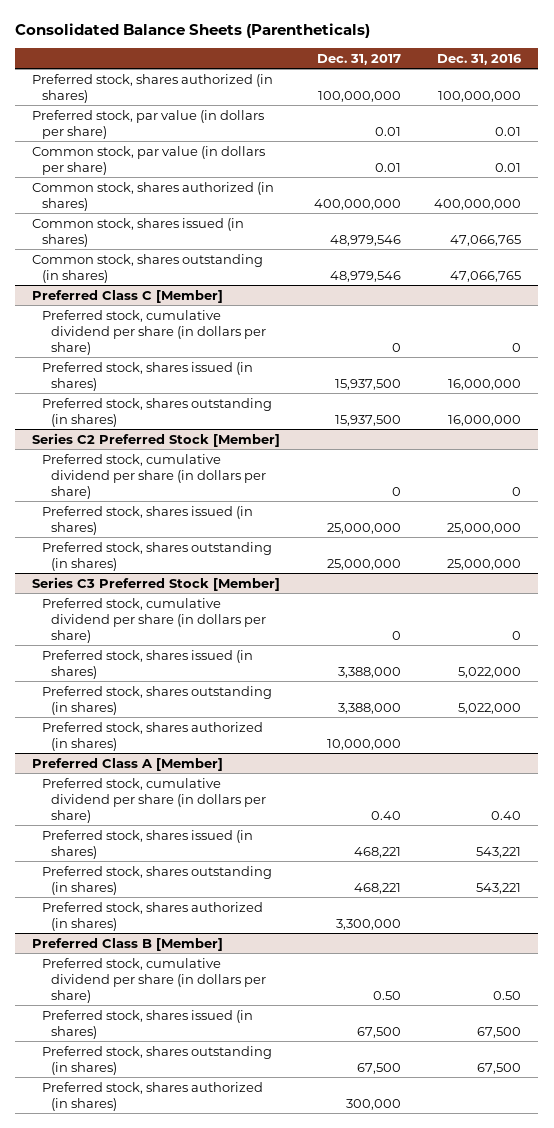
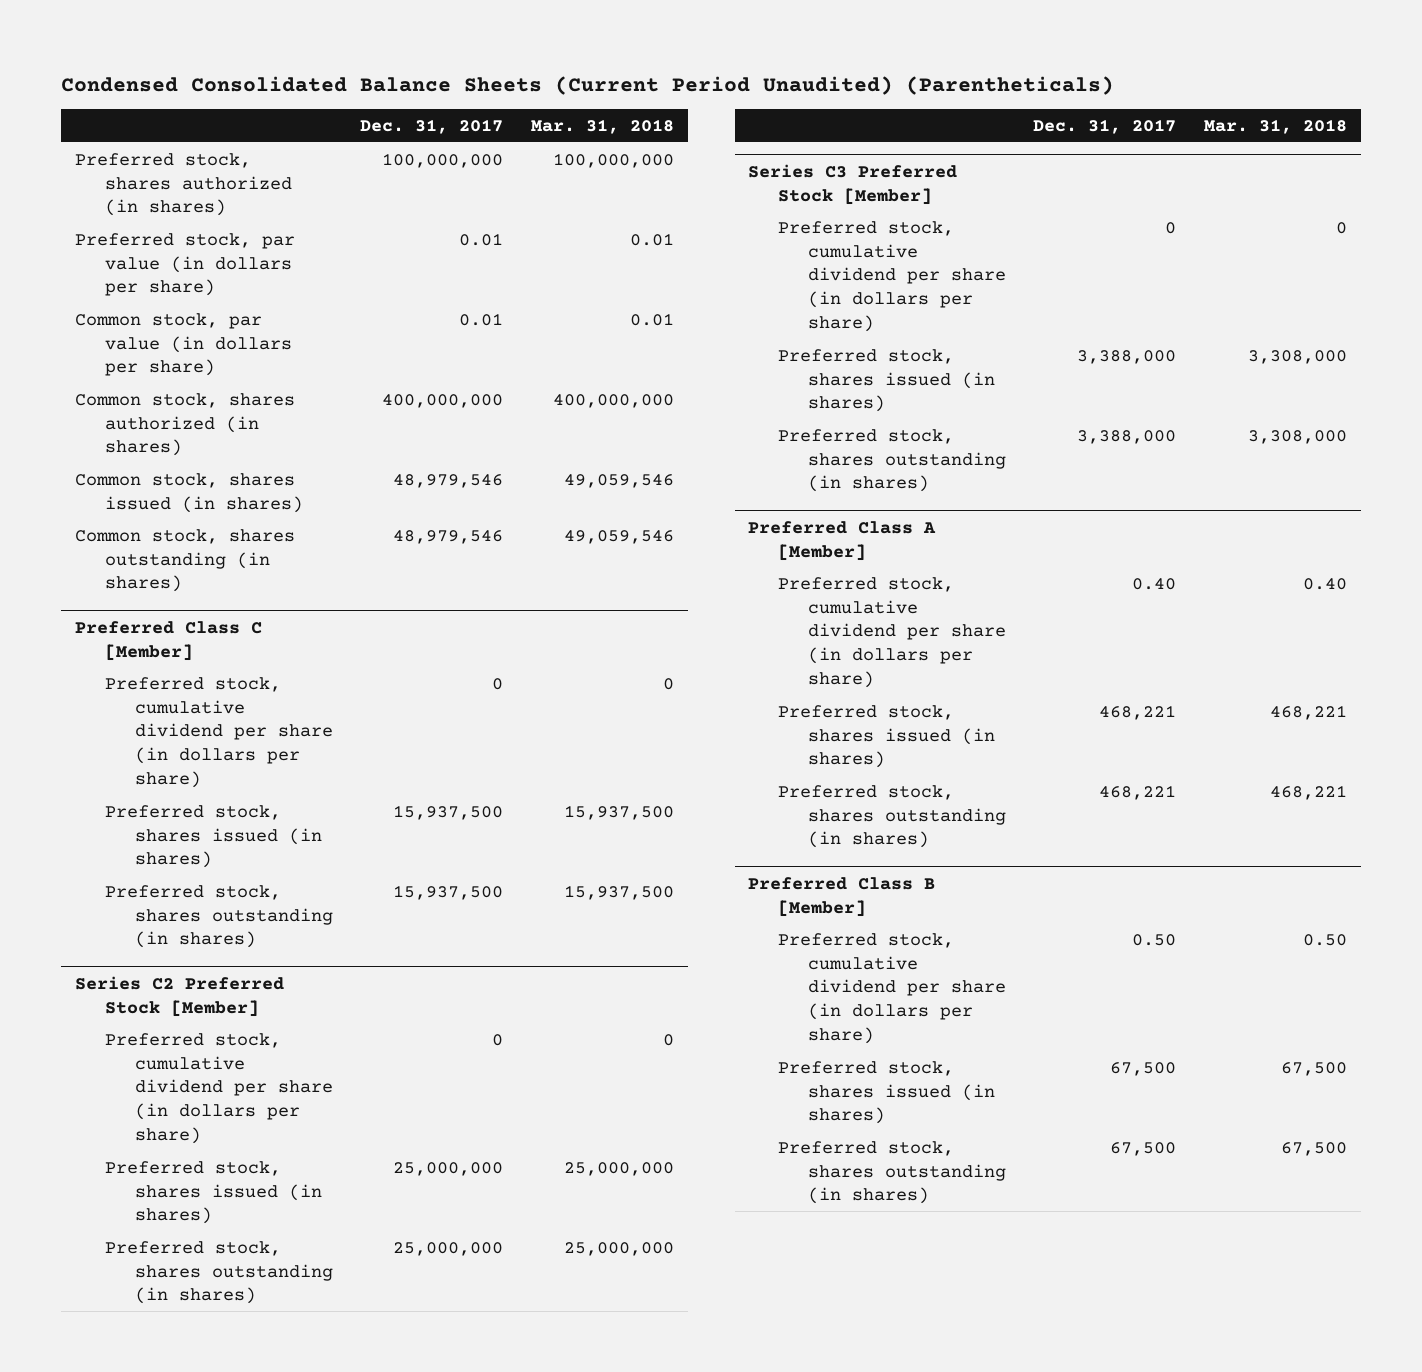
[15,23,371,39] Consolidated Balance Sheets (Parentheticals) -> [61,75,1115,95] Condensed Consolidated Balance Sheets (Current Period Unaudited) (Parentheticals)
[437,53,523,65] Dec. 31, 2016 -> none
none -> [530,118,674,134] Mar. 31, 2018
[41,721,263,751] Preferred stock, shares authorized (in shares) -> none
[41,901,263,931] Preferred stock, shares authorized (in shares) -> none
[41,1081,263,1111] Preferred stock, shares authorized (in shares) -> none

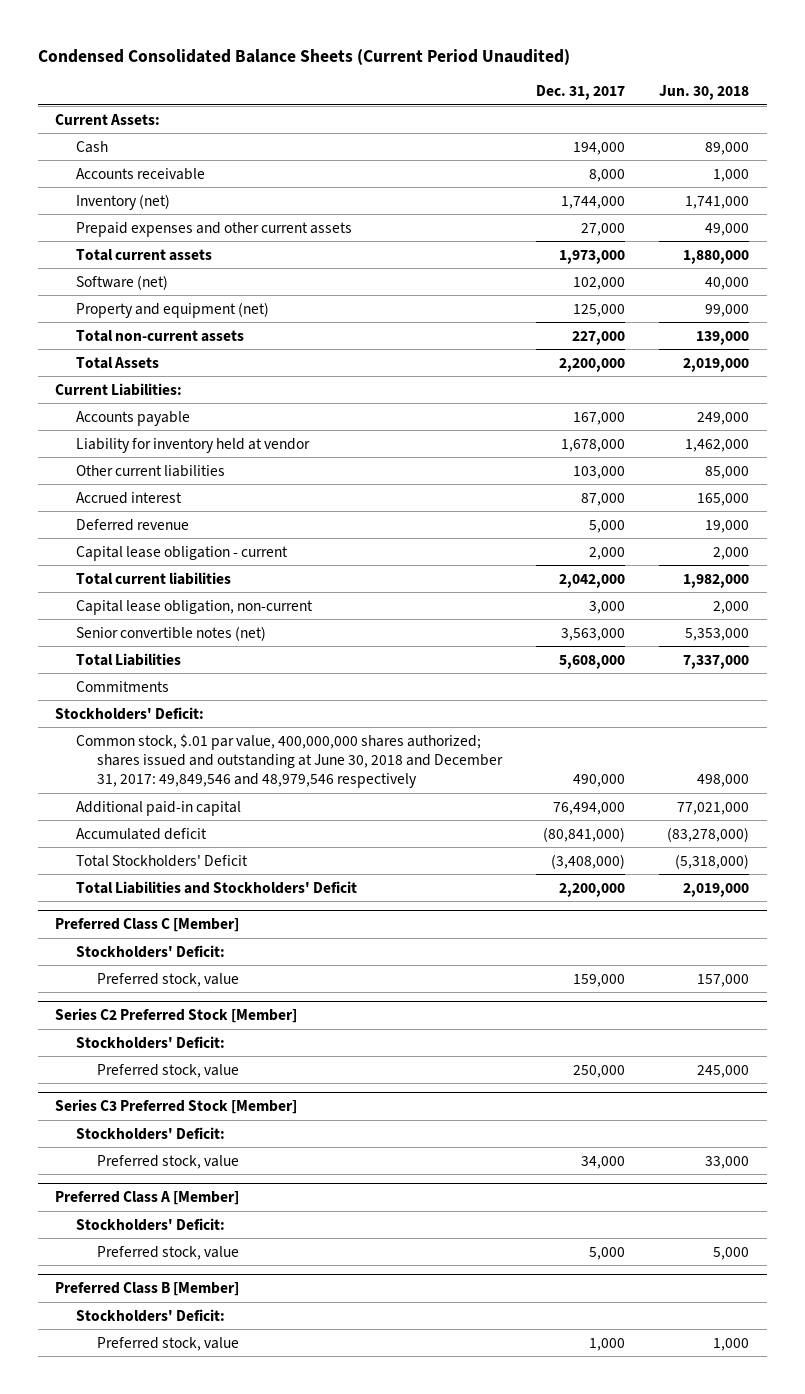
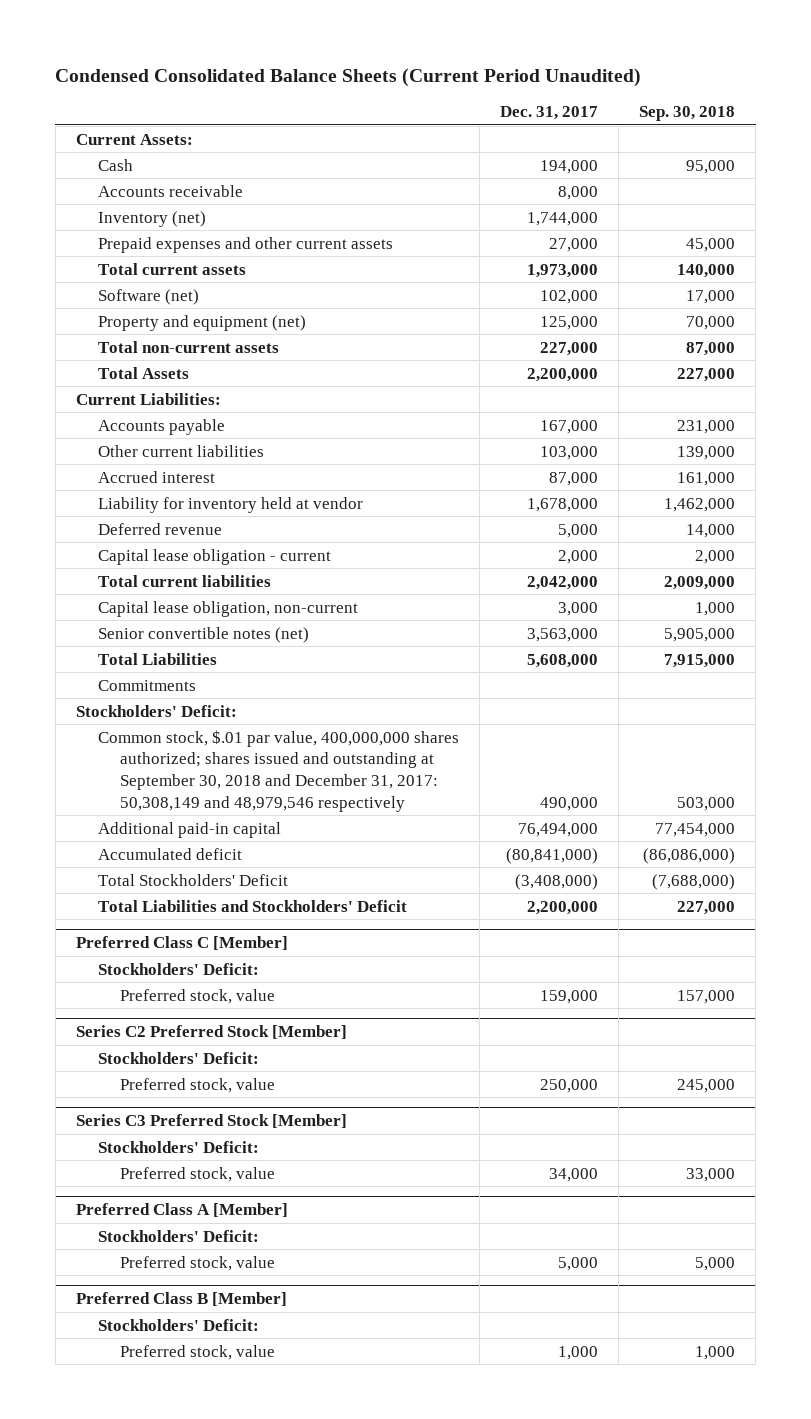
[659,85,750,101] Jun. 30, 2018 -> none
none -> [639,106,736,122] Sep. 30, 2018
[76,437,311,453] Liability for inventory held at vendor -> [97,496,363,513] Liability for inventory held at vendor
[76,733,504,789] Common stock, $.01 par value, 400,000,000 shares authorized; shares issued and outstanding at June 30, 2018 and December 31, 2017: 49,849,546 and 48,979,546 respectively -> [97,729,459,812] Common stock, $.01 par value, 400,000,000 shares authorized; shares issued and outstanding at September 30, 2018 and December 31, 2017: 50,308,149 and 48,979,546 respectively

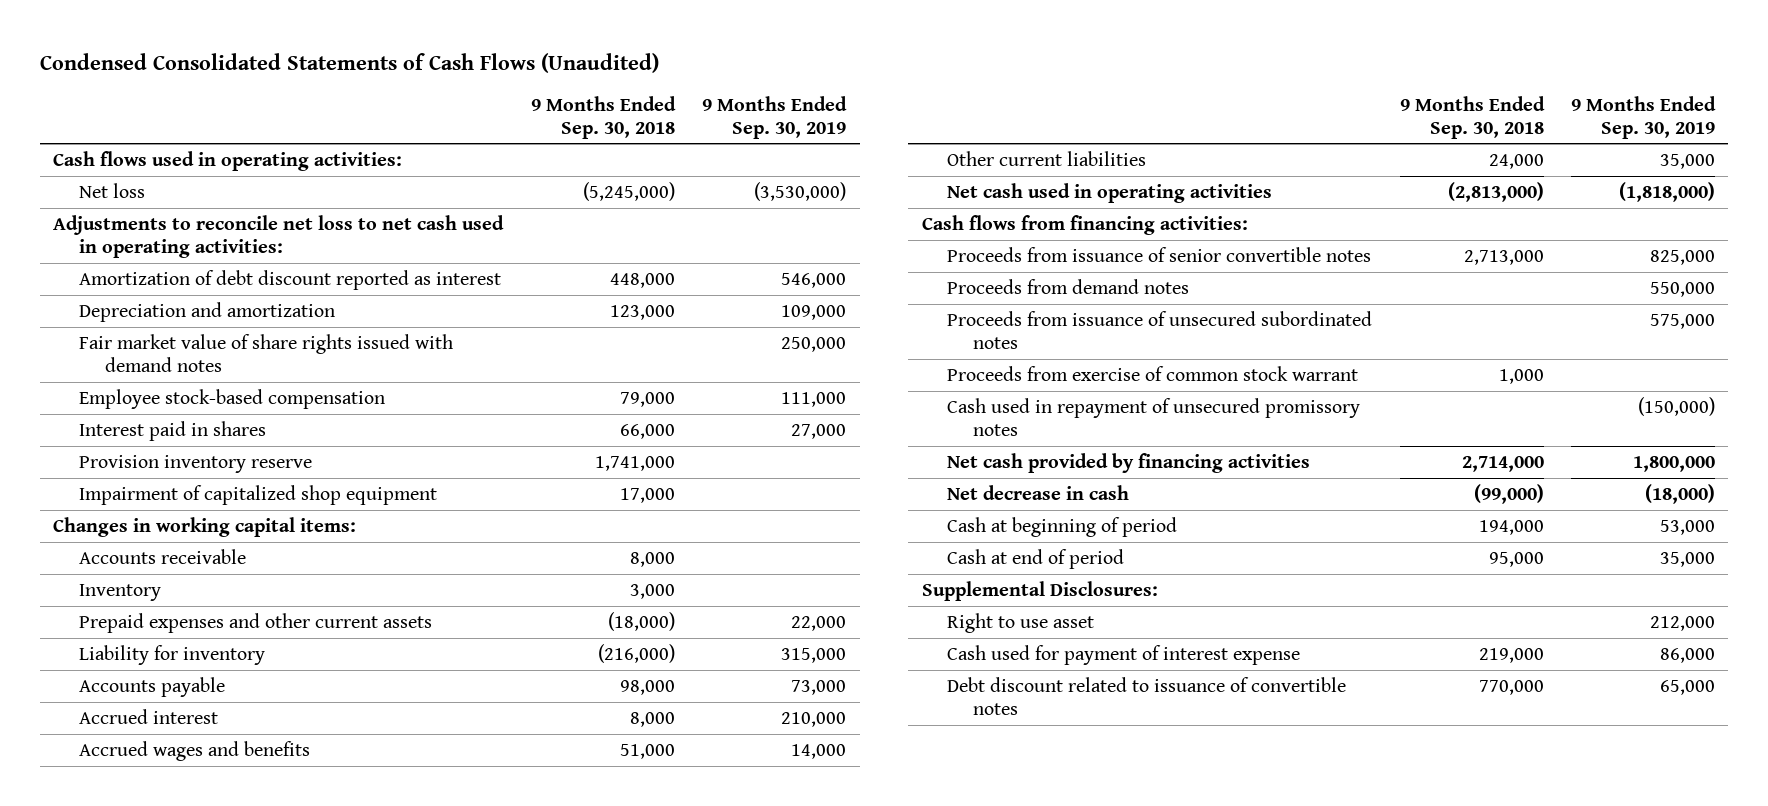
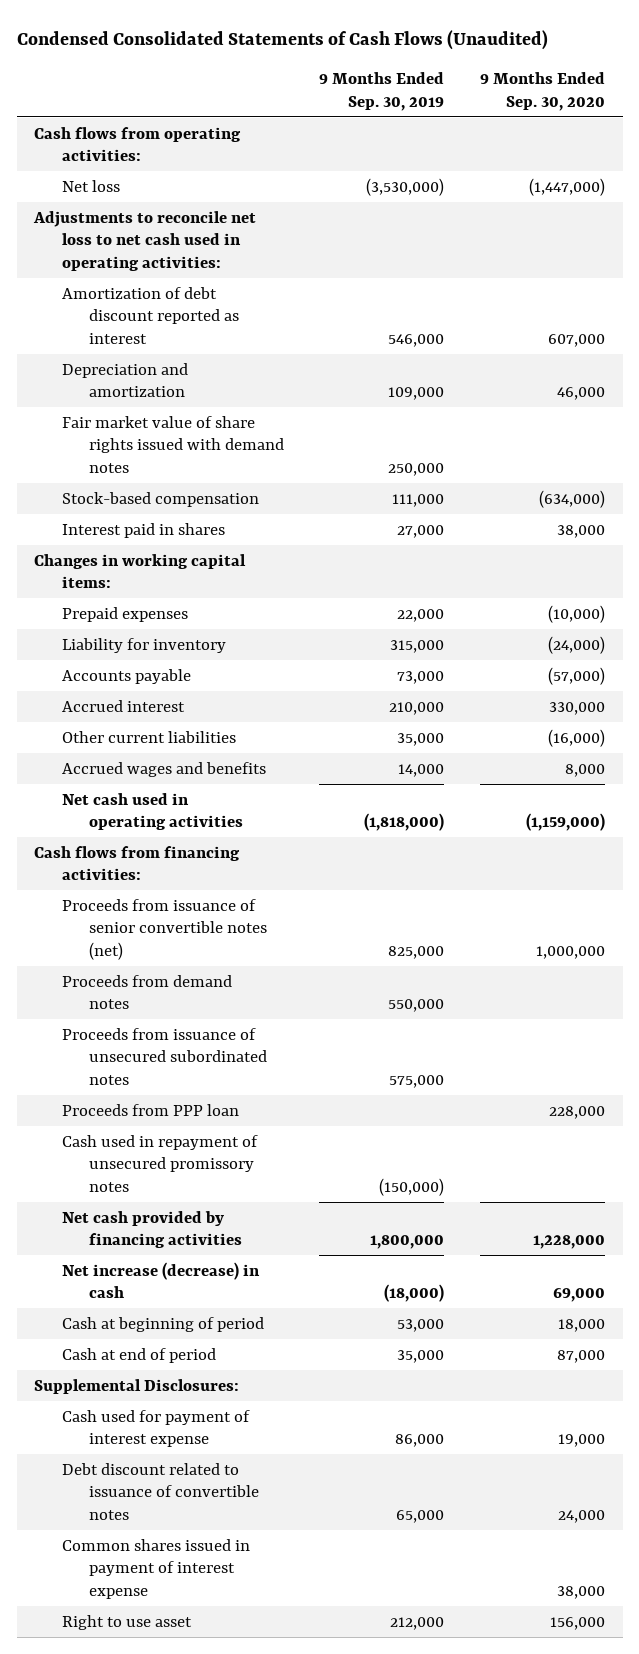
[531,95,677,139] 9 Months Ended Sep. 30, 2018 -> none
none -> [480,72,606,111] 9 Months Ended Sep. 30, 2020
[53,150,403,171] Cash flows used in operating activities: -> [34,126,242,162] Cash flows from operating activities:
[79,388,386,409] Employee stock-based compensation -> [61,491,259,507] Stock-based compensation
[79,454,313,473] Provision inventory reserve -> none
[79,484,438,505] Impairment of capitalized shop equipment -> none
[79,548,247,564] Accounts receivable -> none
[79,583,162,601] Inventory -> none
[79,612,433,633] Prepaid expenses and other current assets -> [61,606,188,622] Prepaid expenses
[79,740,311,761] Accrued wages and benefits -> [61,761,266,777] Accrued wages and benefits
[947,246,1372,262] Proceeds from issuance of senior convertible notes -> [61,898,267,961] Proceeds from issuance of senior convertible notes (net)
[947,365,1359,381] Proceeds from exercise of common stock warrant -> none
none -> [61,1103,239,1116] Proceeds from PPP loan
[947,484,1130,500] Net decrease in cash -> [61,1261,260,1299] Net increase (decrease) in cash
none -> [61,1538,250,1600] Common shares issued in payment of interest expense
[947,612,1095,633] Right to use asset -> [61,1614,192,1630] Right to use asset

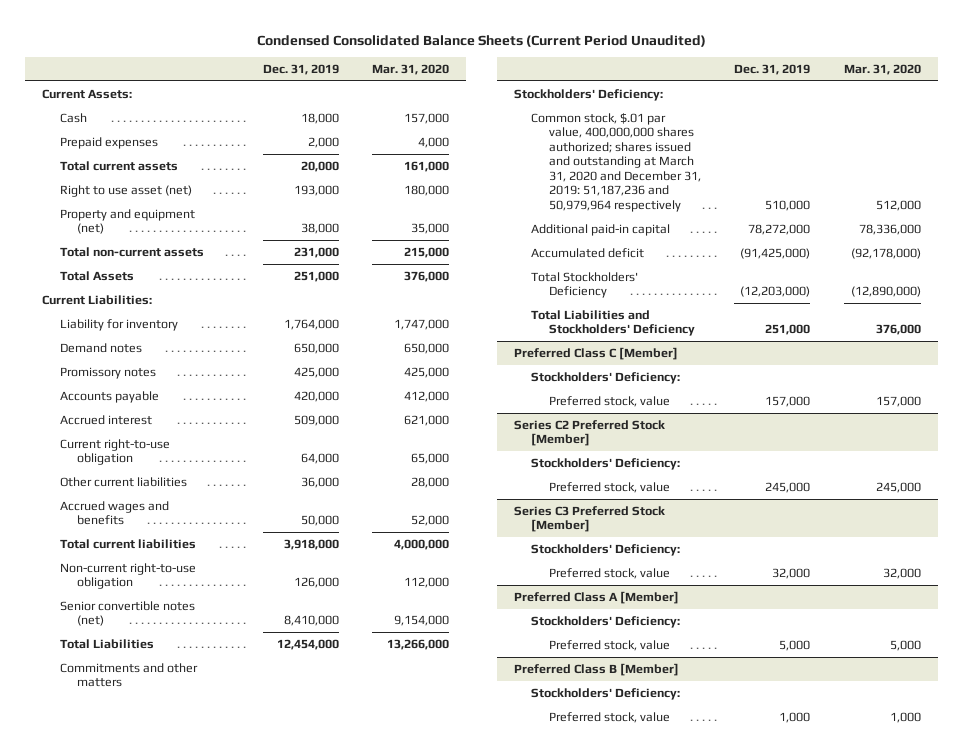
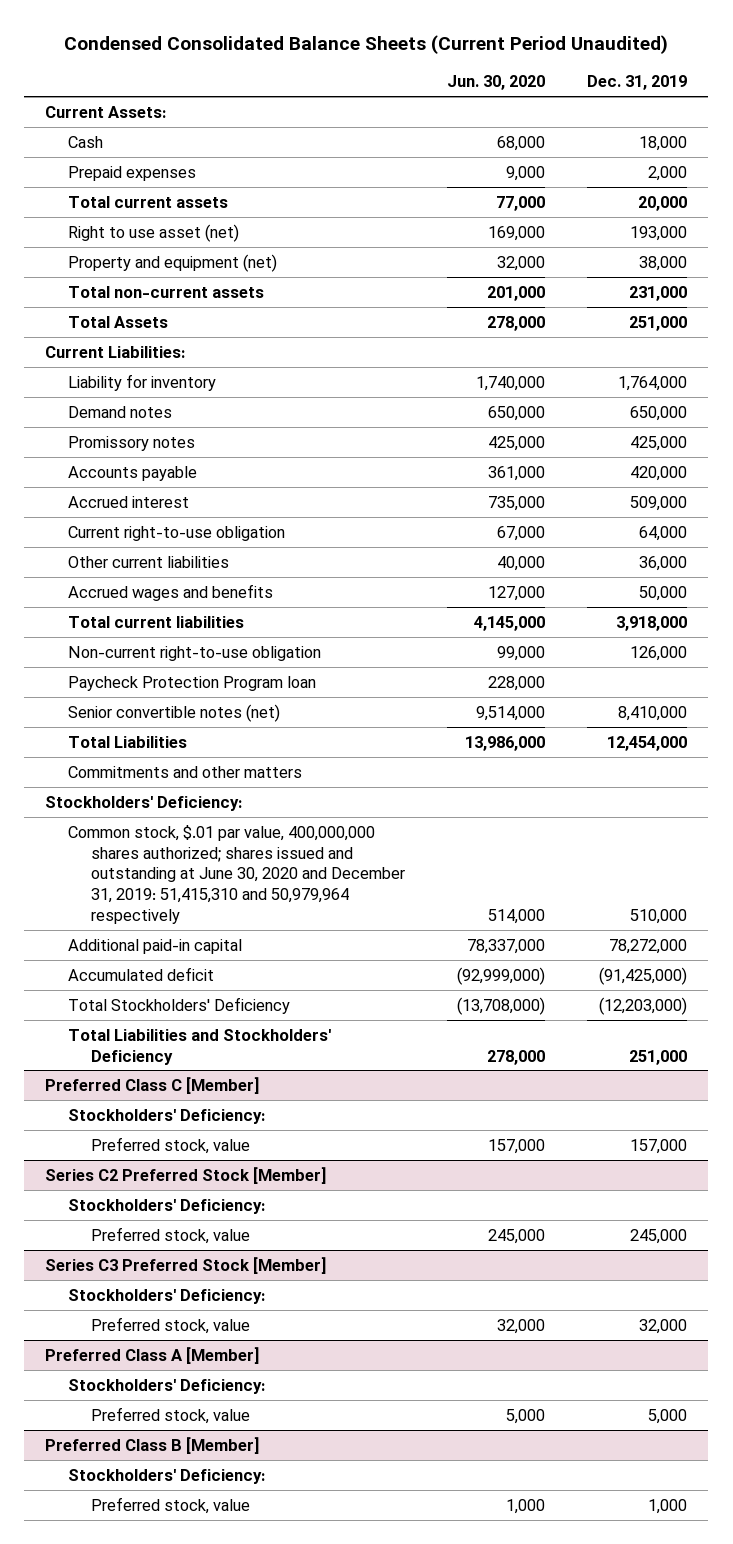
[372,63,450,75] Mar. 31, 2020 -> none
none -> [447,75,546,91] Jun. 30, 2020
none -> [68,675,317,691] Paycheck Protection Program loan
[531,113,701,212] Common stock, $.01 par value, 400,000,000 shares authorized; shares issued and outstanding at March 31, 2020 and December 31, 2019: 51,187,236 and 50,979,964 respectively -> [68,824,406,925] Common stock, $.01 par value, 400,000,000 shares authorized; shares issued and outstanding at June 30, 2020 and December 31, 2019: 51,415,310 and 50,979,964 respectively

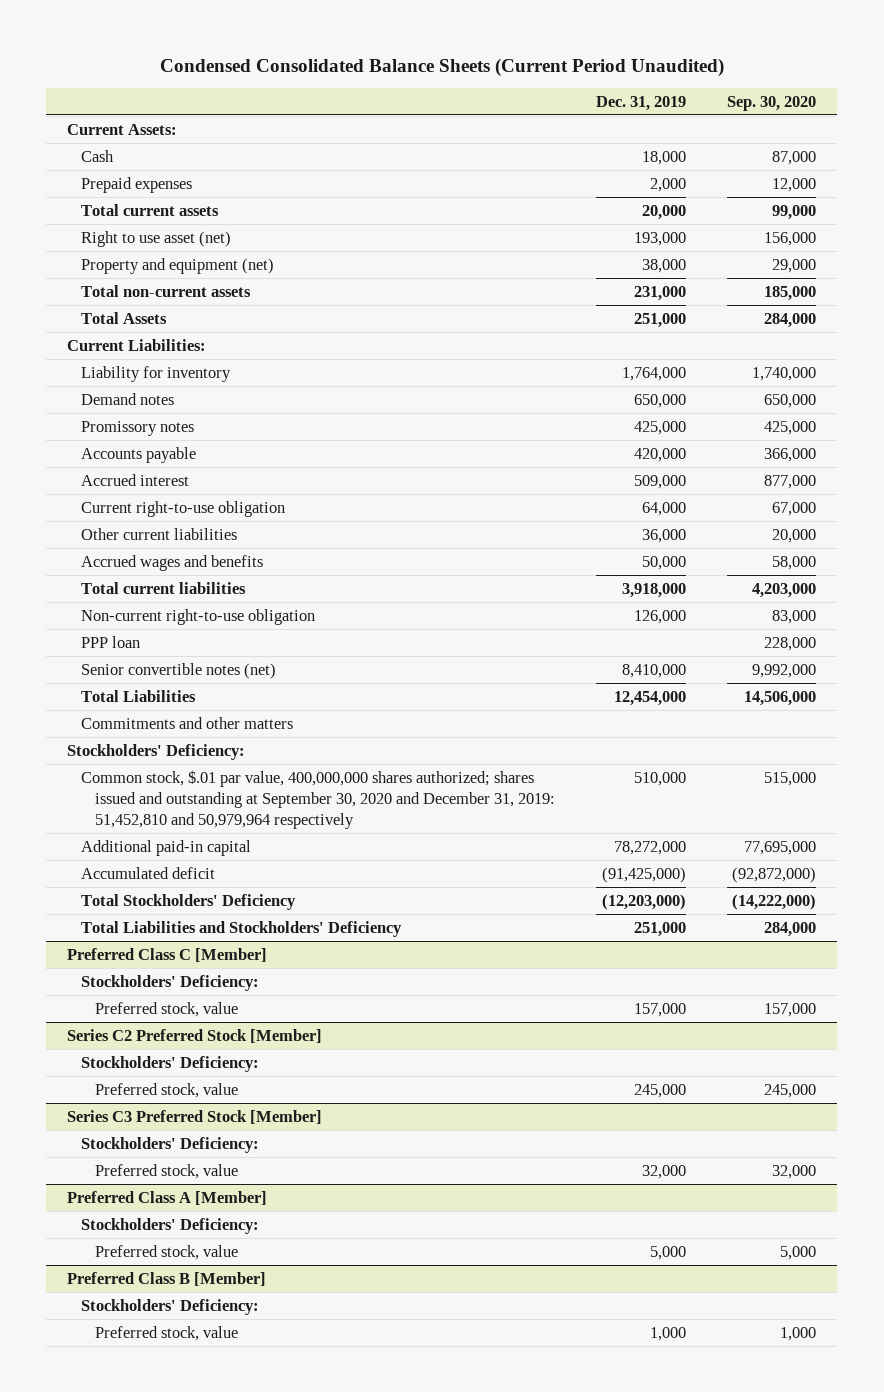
[447,75,546,91] Jun. 30, 2020 -> none
none -> [727,95,817,111] Sep. 30, 2020
[68,675,317,691] Paycheck Protection Program loan -> [80,635,140,648] PPP loan
[68,824,406,925] Common stock, $.01 par value, 400,000,000 shares authorized; shares issued and outstanding at June 30, 2020 and December 31, 2019: 51,415,310 and 50,979,964 respectively -> [80,769,555,829] Common stock, $.01 par value, 400,000,000 shares authorized; shares issued and outstanding at September 30, 2020 and December 31, 2019: 51,452,810 and 50,979,964 respectively

